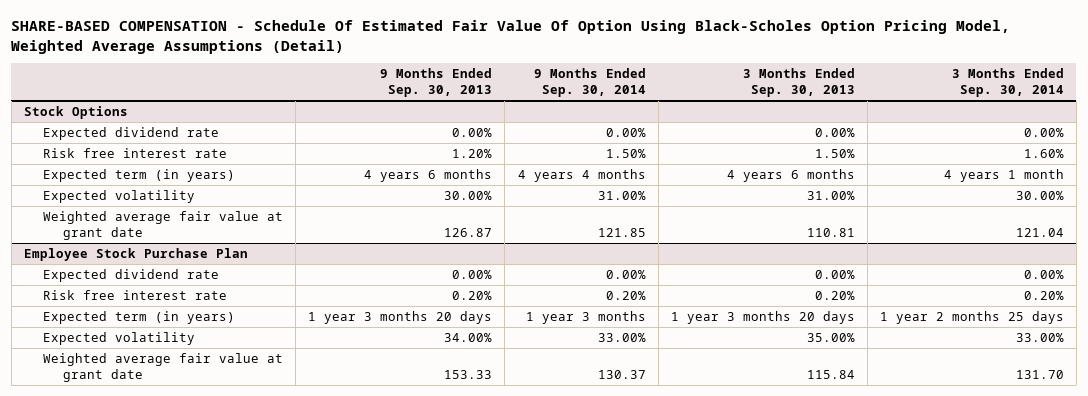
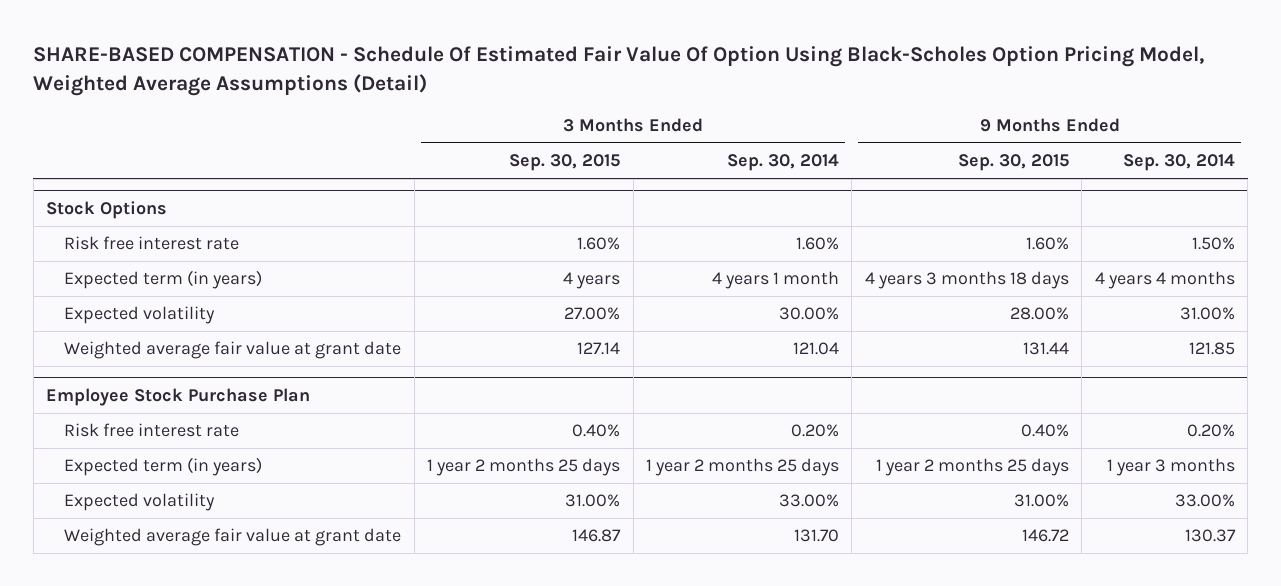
[380,68,493,98] 9 Months Ended Sep. 30, 2013 -> none
[742,68,855,98] 3 Months Ended Sep. 30, 2013 -> none
none -> [509,154,621,172] Sep. 30, 2015
none -> [957,154,1069,172] Sep. 30, 2015
[43,127,220,141] Expected dividend rate -> none
[43,269,220,283] Expected dividend rate -> none

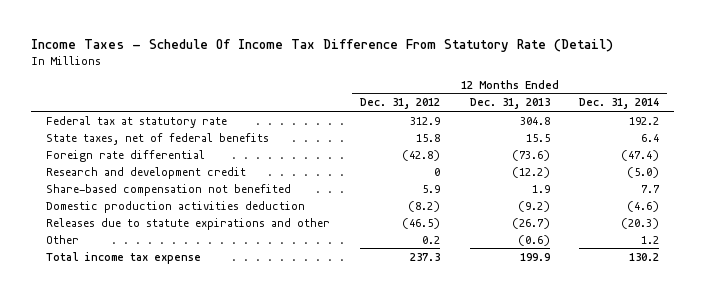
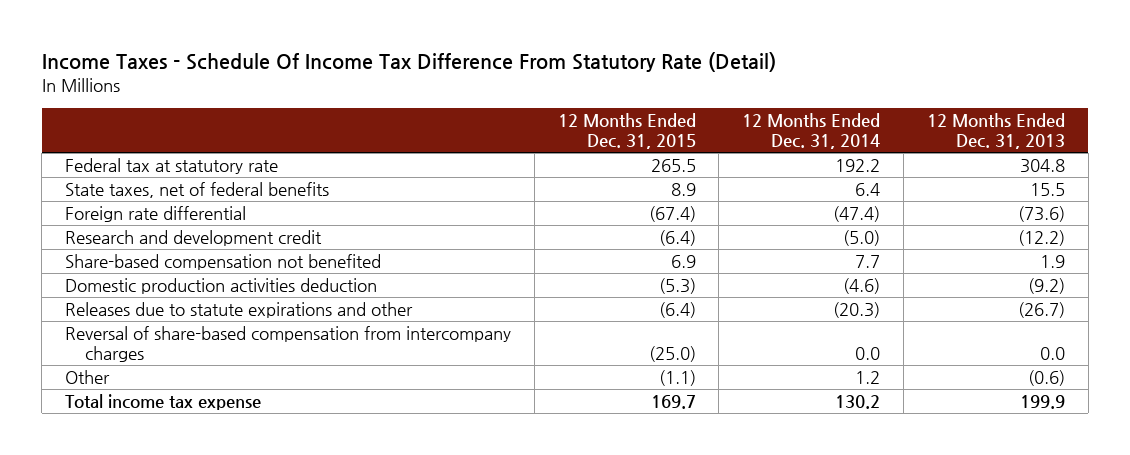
[359,98,440,110] Dec. 31, 2012 -> none
none -> [557,113,696,150] 12 Months Ended Dec. 31, 2015
none -> [65,326,512,363] Reversal of share-based compensation from intercompany charges

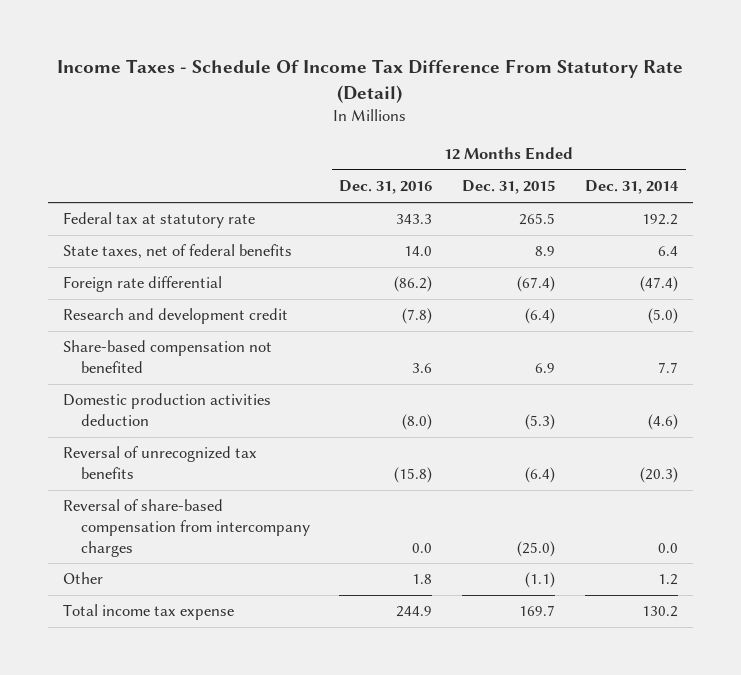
[926,113,1065,150] 12 Months Ended Dec. 31, 2013 -> none
none -> [339,180,433,195] Dec. 31, 2016
[65,302,414,319] Releases due to statute expirations and other -> [62,446,257,480] Reversal of unrecognized tax benefits

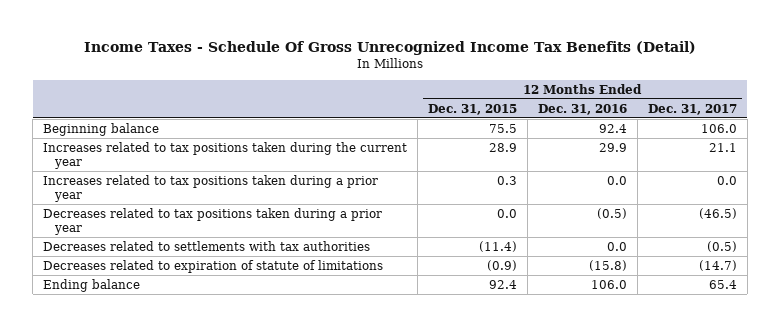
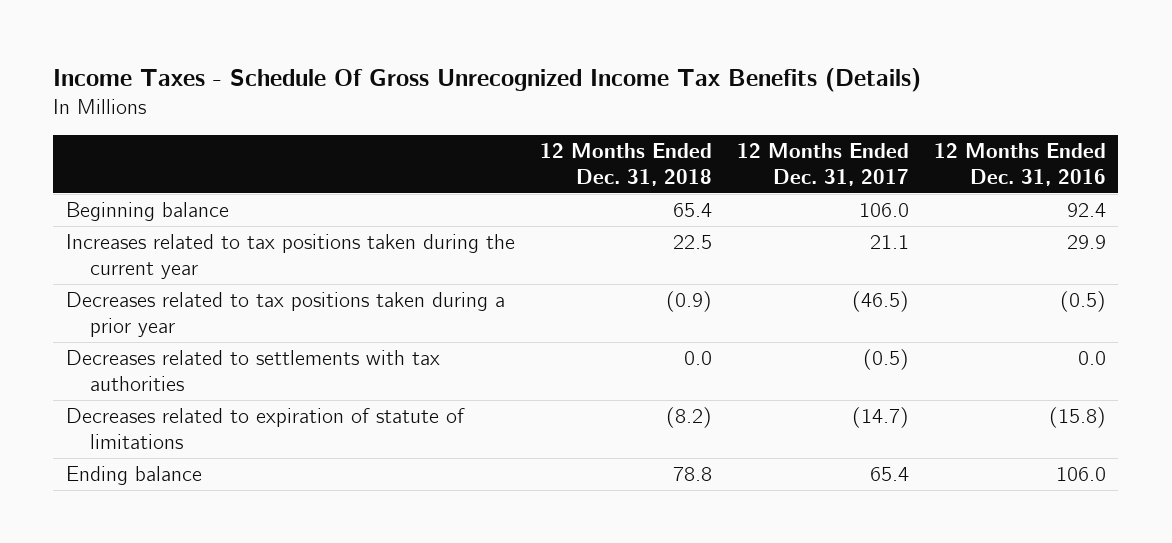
[84,40,697,55] Income Taxes - Schedule Of Gross Unrecognized Income Tax Benefits (Detail) -> [53,67,922,92] Income Taxes - Schedule Of Gross Unrecognized Income Tax Benefits (Details)
[428,103,518,115] Dec. 31, 2015 -> none
none -> [539,143,712,186] 12 Months Ended Dec. 31, 2018
[43,174,379,203] Increases related to tax positions taken during a prior year -> none

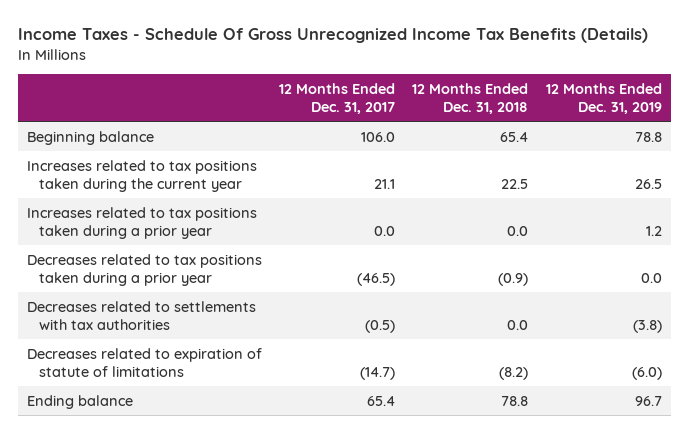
[933,143,1106,186] 12 Months Ended Dec. 31, 2016 -> none
none -> [545,82,662,115] 12 Months Ended Dec. 31, 2019
none -> [26,206,257,239] Increases related to tax positions taken during a prior year

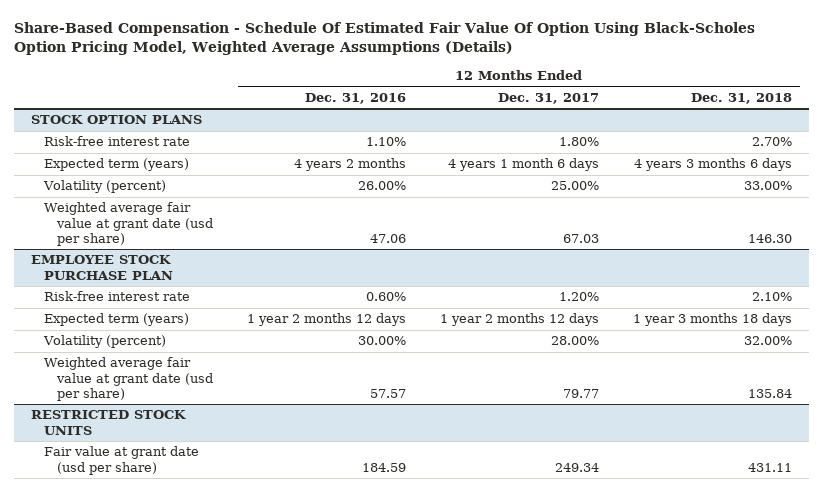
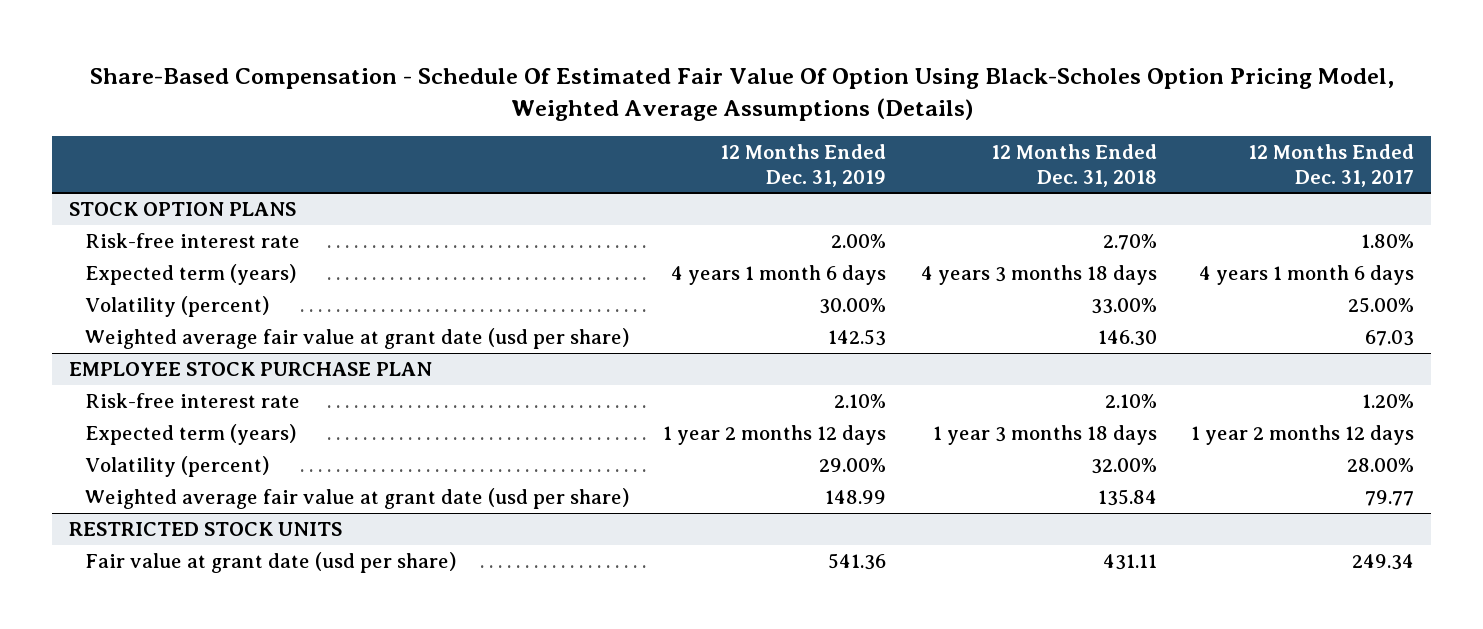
[304,92,406,104] Dec. 31, 2016 -> none
none -> [720,144,887,187] 12 Months Ended Dec. 31, 2019
[633,158,792,172] 4 years 3 months 6 days -> [920,264,1157,285] 4 years 3 months 18 days

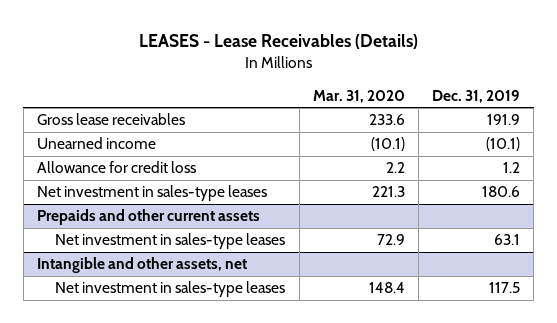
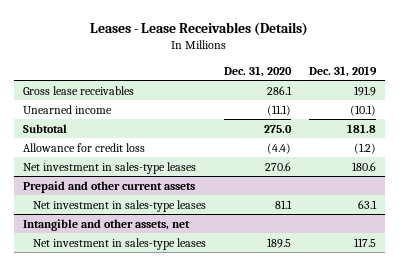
[138,34,418,50] LEASES - Lease Receivables (Details) -> [90,21,309,36] Leases - Lease Receivables (Details)
[312,89,405,103] Mar. 31, 2020 -> none
none -> [223,65,292,77] Dec. 31, 2020
none -> [23,123,68,133] Subtotal
[503,162,521,174] 1.2 -> [353,142,376,154] (1.2)
[37,209,261,226] Prepaids and other current assets -> [23,180,196,193] Prepaid and other current assets

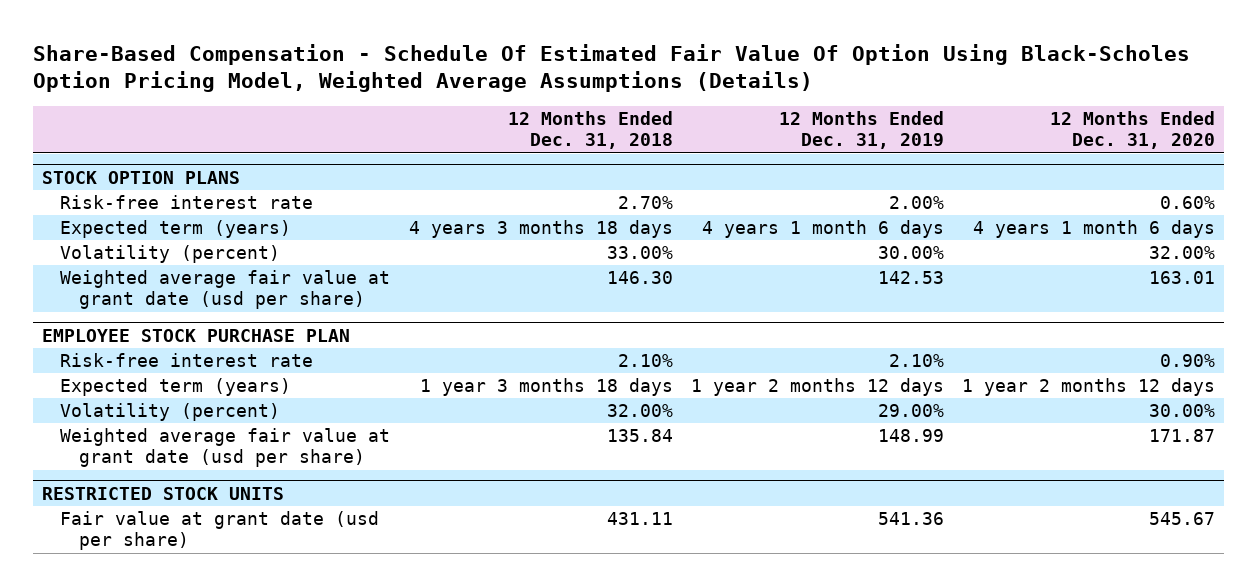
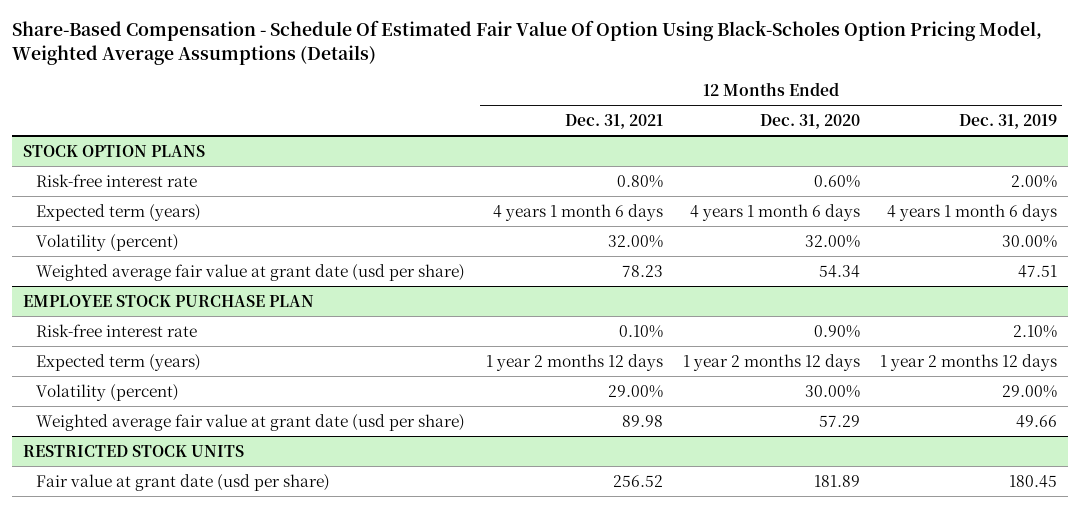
[507,111,673,150] 12 Months Ended Dec. 31, 2018 -> none
none -> [564,114,663,130] Dec. 31, 2021
[877,271,944,285] 142.53 -> [1018,264,1058,278] 47.51
[1148,271,1215,285] 163.01 -> [818,264,860,278] 54.34
[877,429,944,443] 148.99 -> [1016,414,1058,428] 49.66
[1148,429,1215,443] 171.87 -> [818,414,860,427] 57.29
[877,512,944,526] 541.36 -> [1009,474,1058,488] 180.45
[1148,512,1215,526] 545.67 -> [813,474,860,487] 181.89

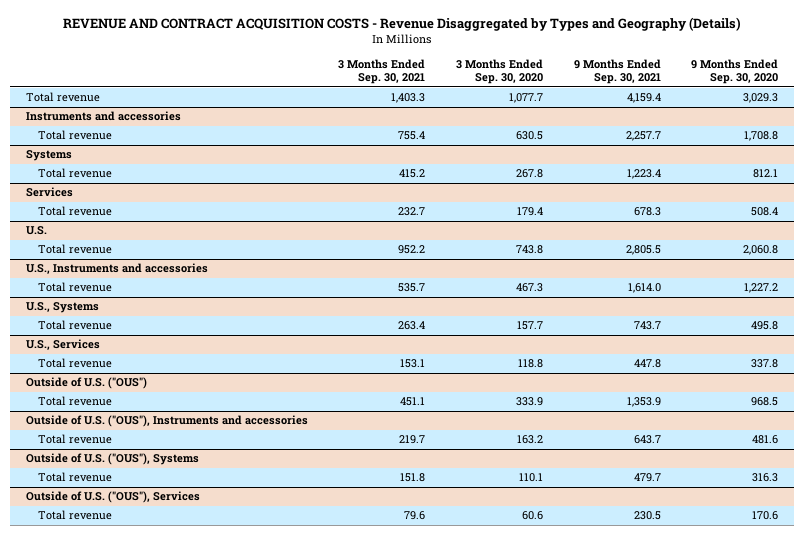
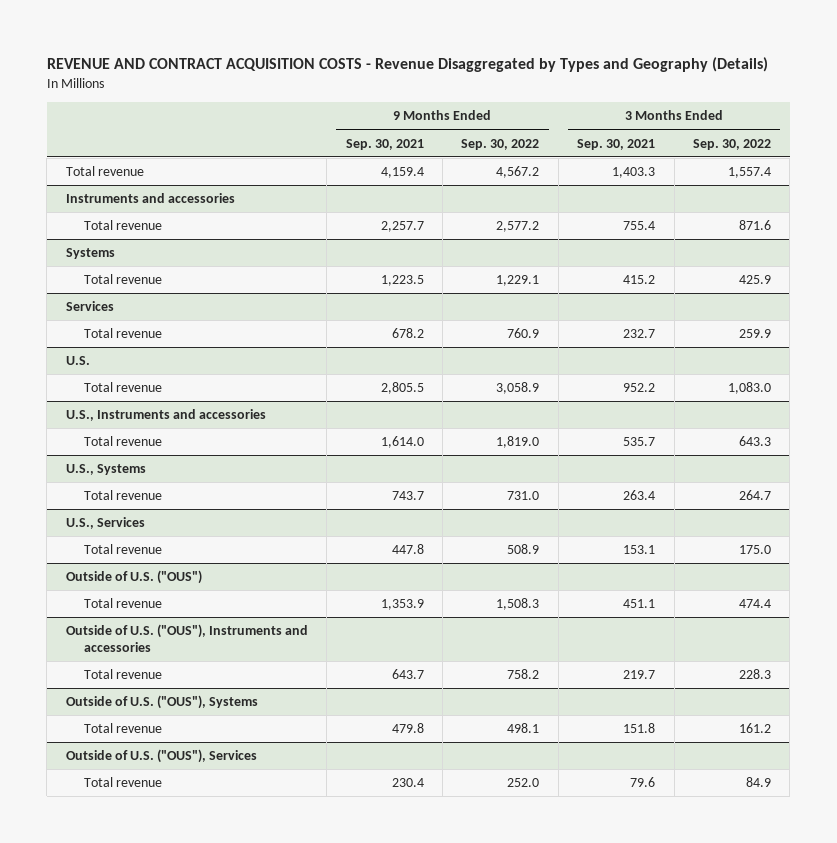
[456,58,544,85] 3 Months Ended Sep. 30, 2020 -> none
[691,58,779,85] 9 Months Ended Sep. 30, 2020 -> none
none -> [461,138,540,150] Sep. 30, 2022
none -> [692,138,771,150] Sep. 30, 2022
[626,169,661,180] 1,223.4 -> [380,275,424,287] 1,223.5
[633,207,661,217] 678.3 -> [391,328,424,339] 678.2
[633,473,661,483] 479.7 -> [391,723,424,734] 479.8
[633,511,661,521] 230.5 -> [391,778,424,788] 230.4

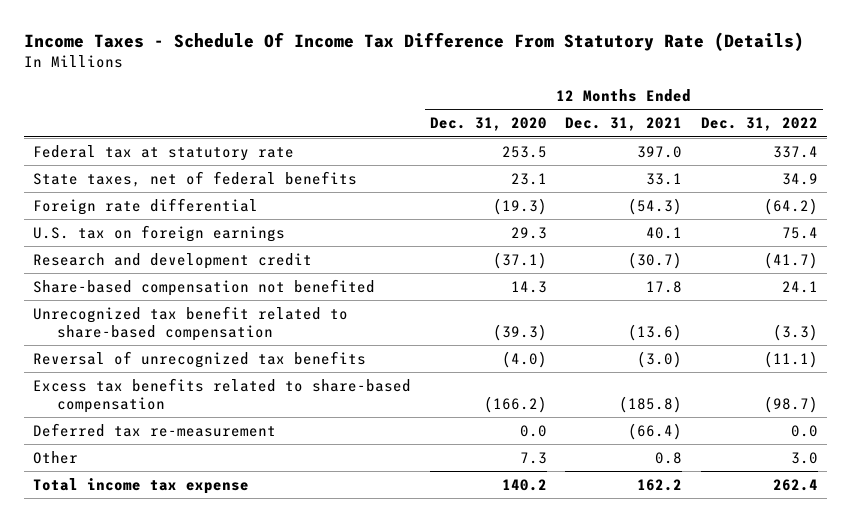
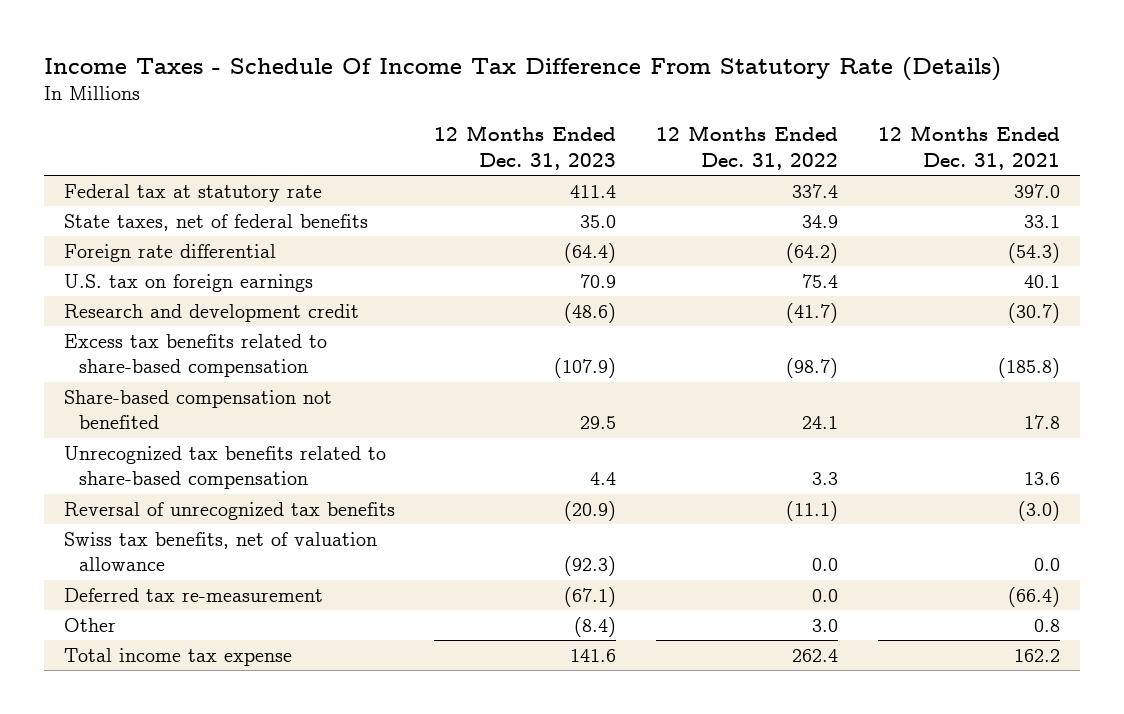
[429,117,547,132] Dec. 31, 2020 -> none
none -> [434,125,617,170] 12 Months Ended Dec. 31, 2023
[32,377,411,414] Excess tax benefits related to share-based compensation -> [63,333,327,378] Excess tax benefits related to share-based compensation
[32,305,348,342] Unrecognized tax benefit related to share-based compensation -> [63,445,386,490] Unrecognized tax benefits related to share-based compensation
[628,324,683,342] (13.6) -> [1024,472,1061,486] 13.6
[772,324,818,342] (3.3) -> [812,472,839,486] 3.3
none -> [63,531,377,572] Swiss tax benefits, net of valuation allowance

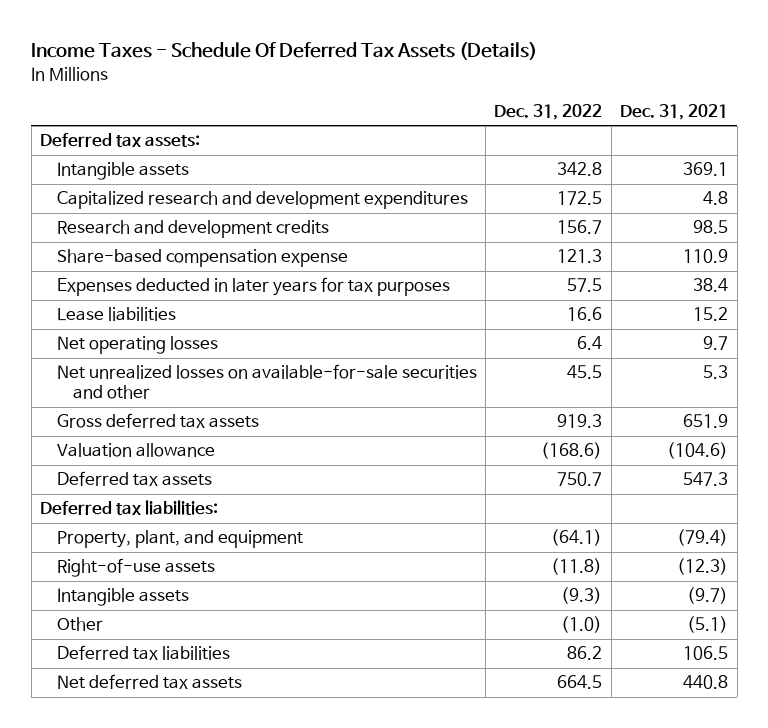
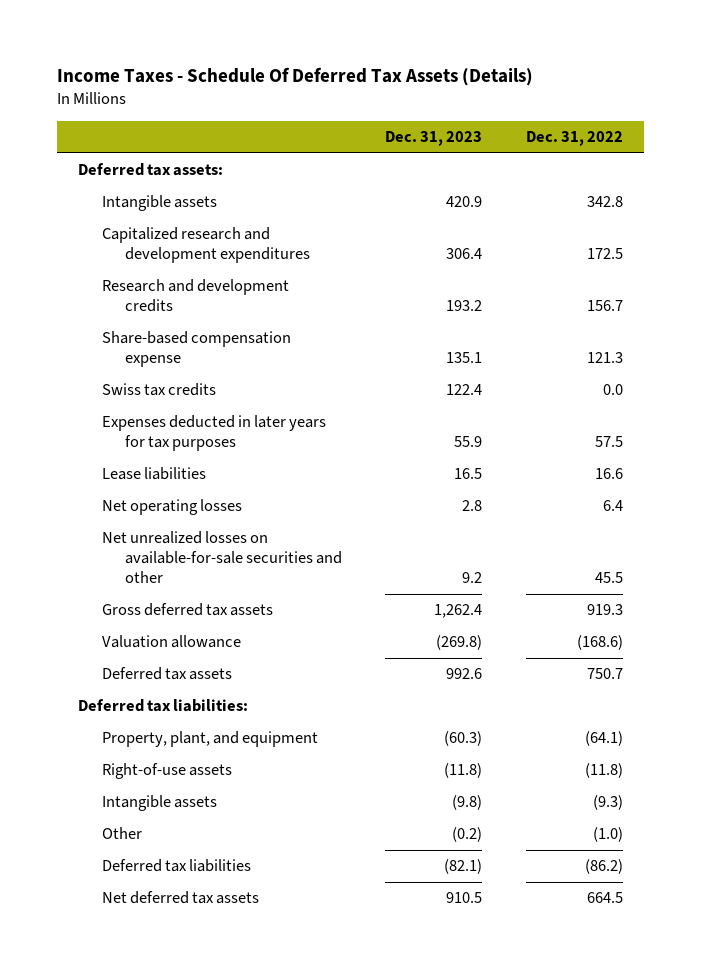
[620,103,729,120] Dec. 31, 2021 -> none
none -> [385,131,483,147] Dec. 31, 2023
none -> [101,383,216,397] Swiss tax credits
[567,646,603,661] 86.2 -> [584,859,623,875] (86.2)

